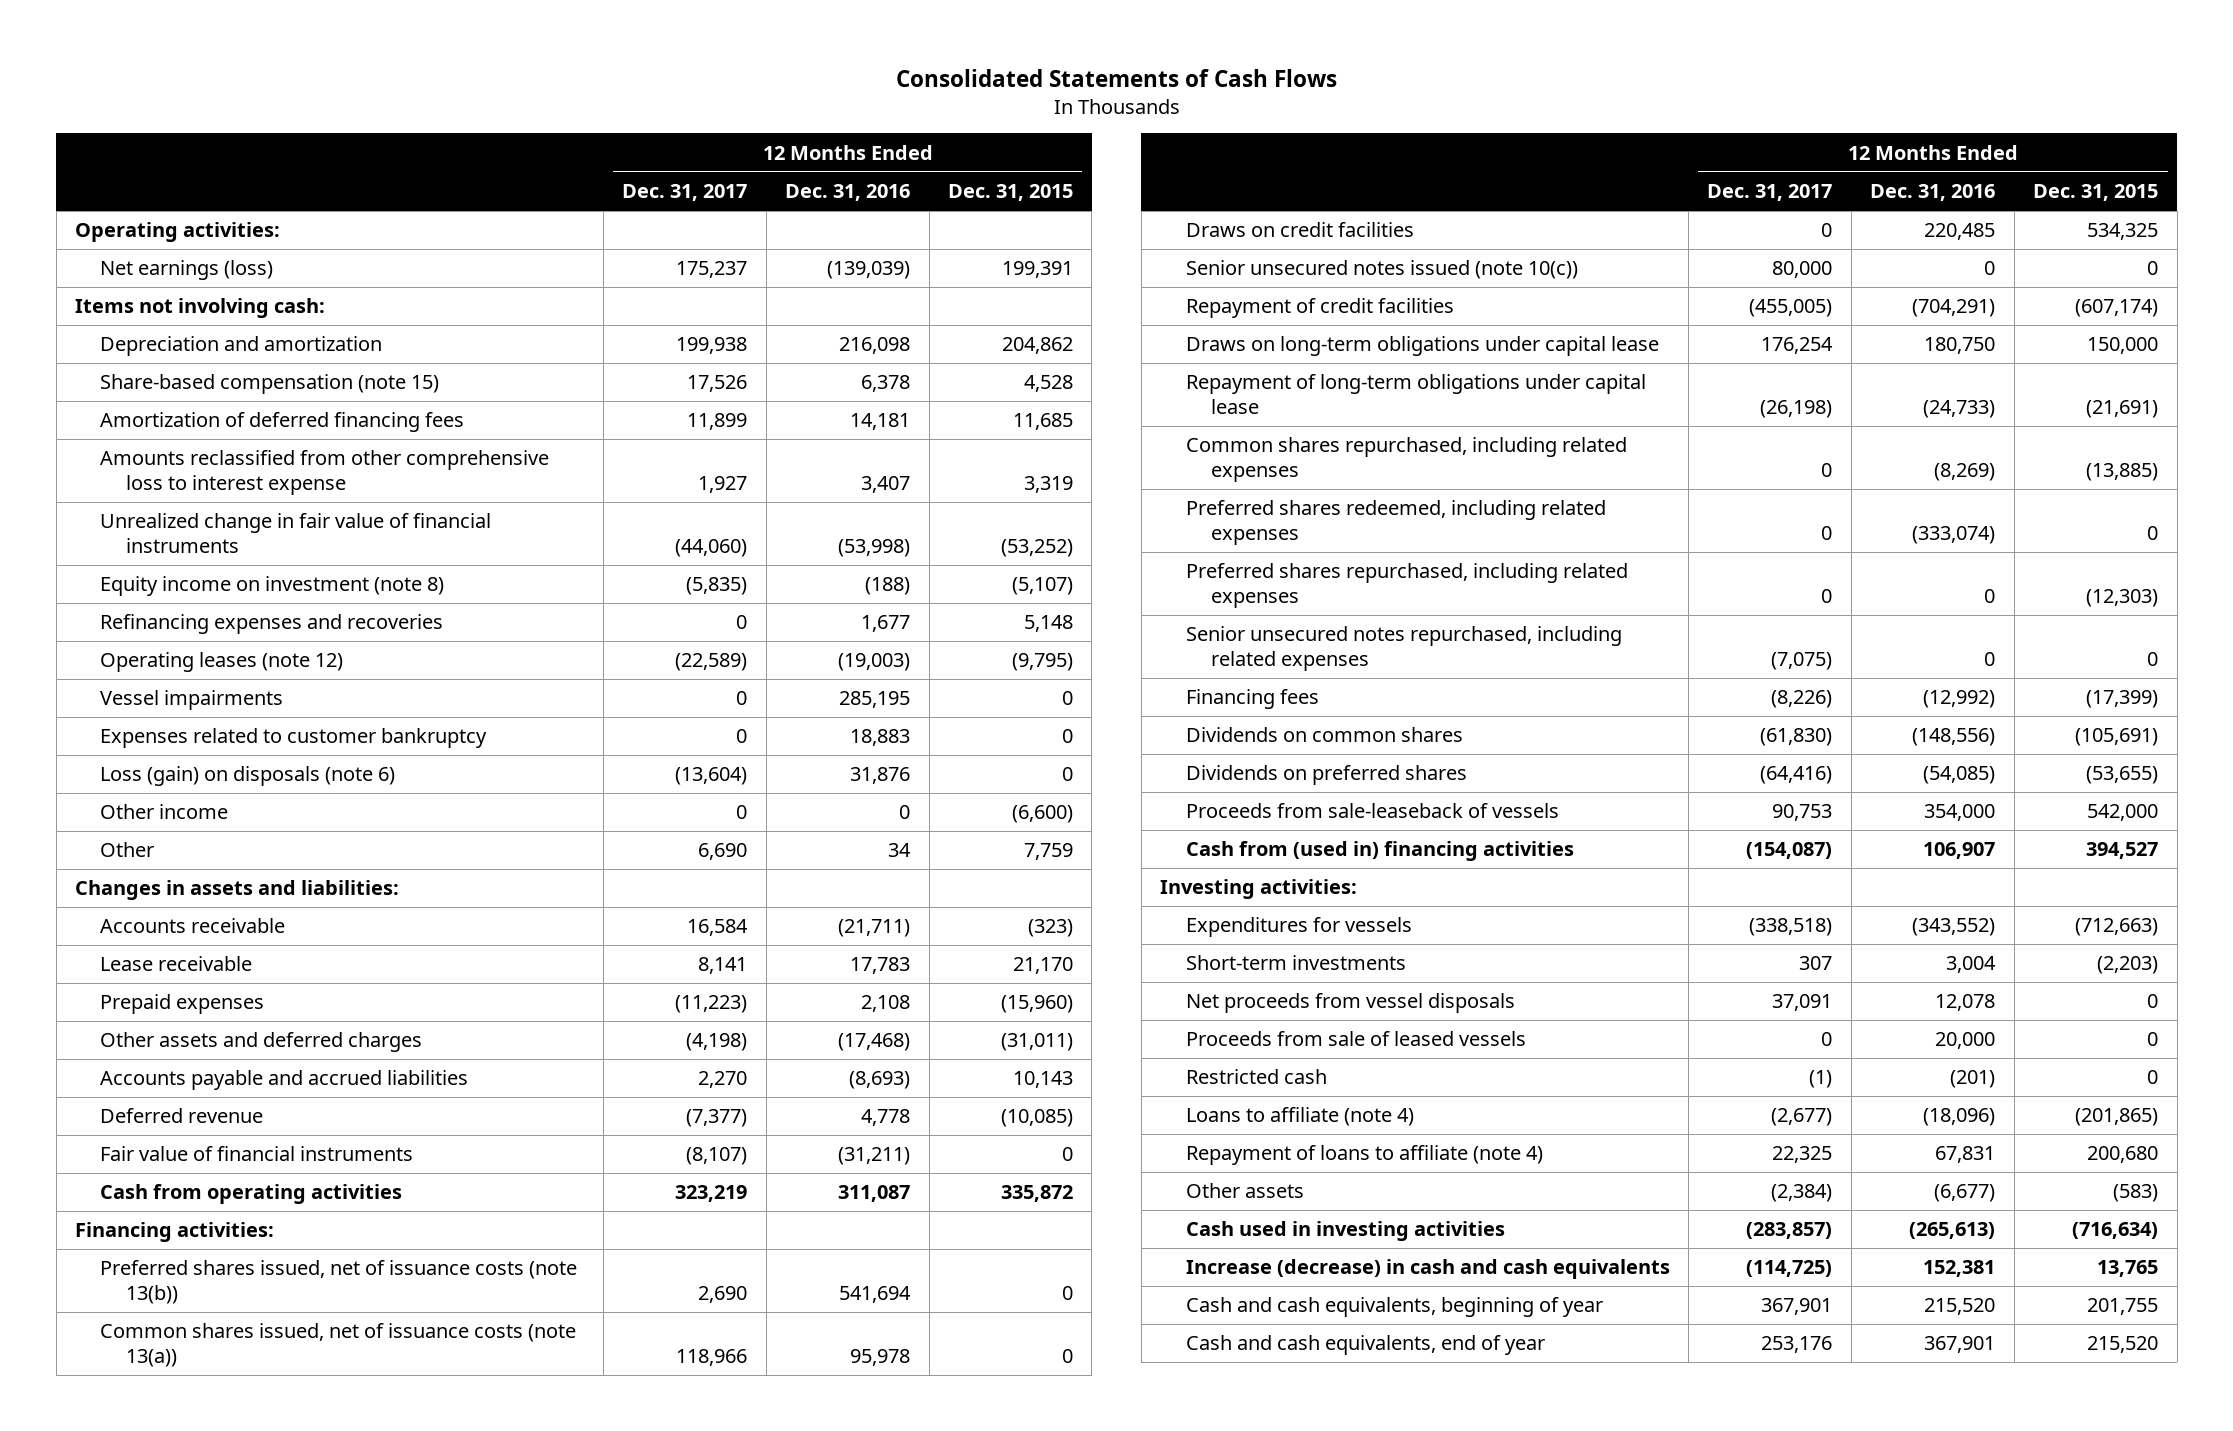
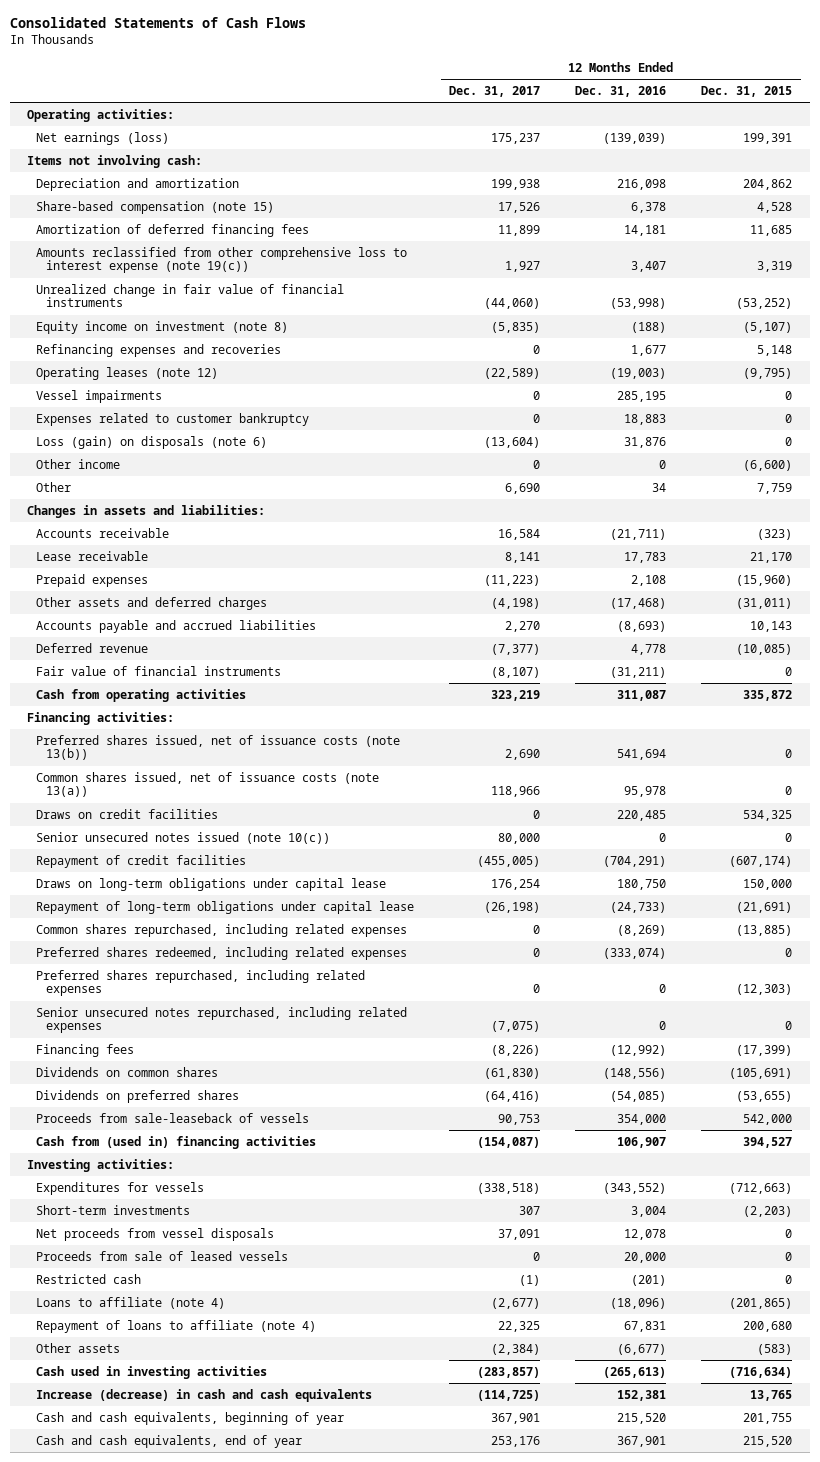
[100,450,550,496] Amounts reclassified from other comprehensive loss to interest expense -> [36,246,408,274] Amounts reclassified from other comprehensive loss to interest expense (note 19(c))

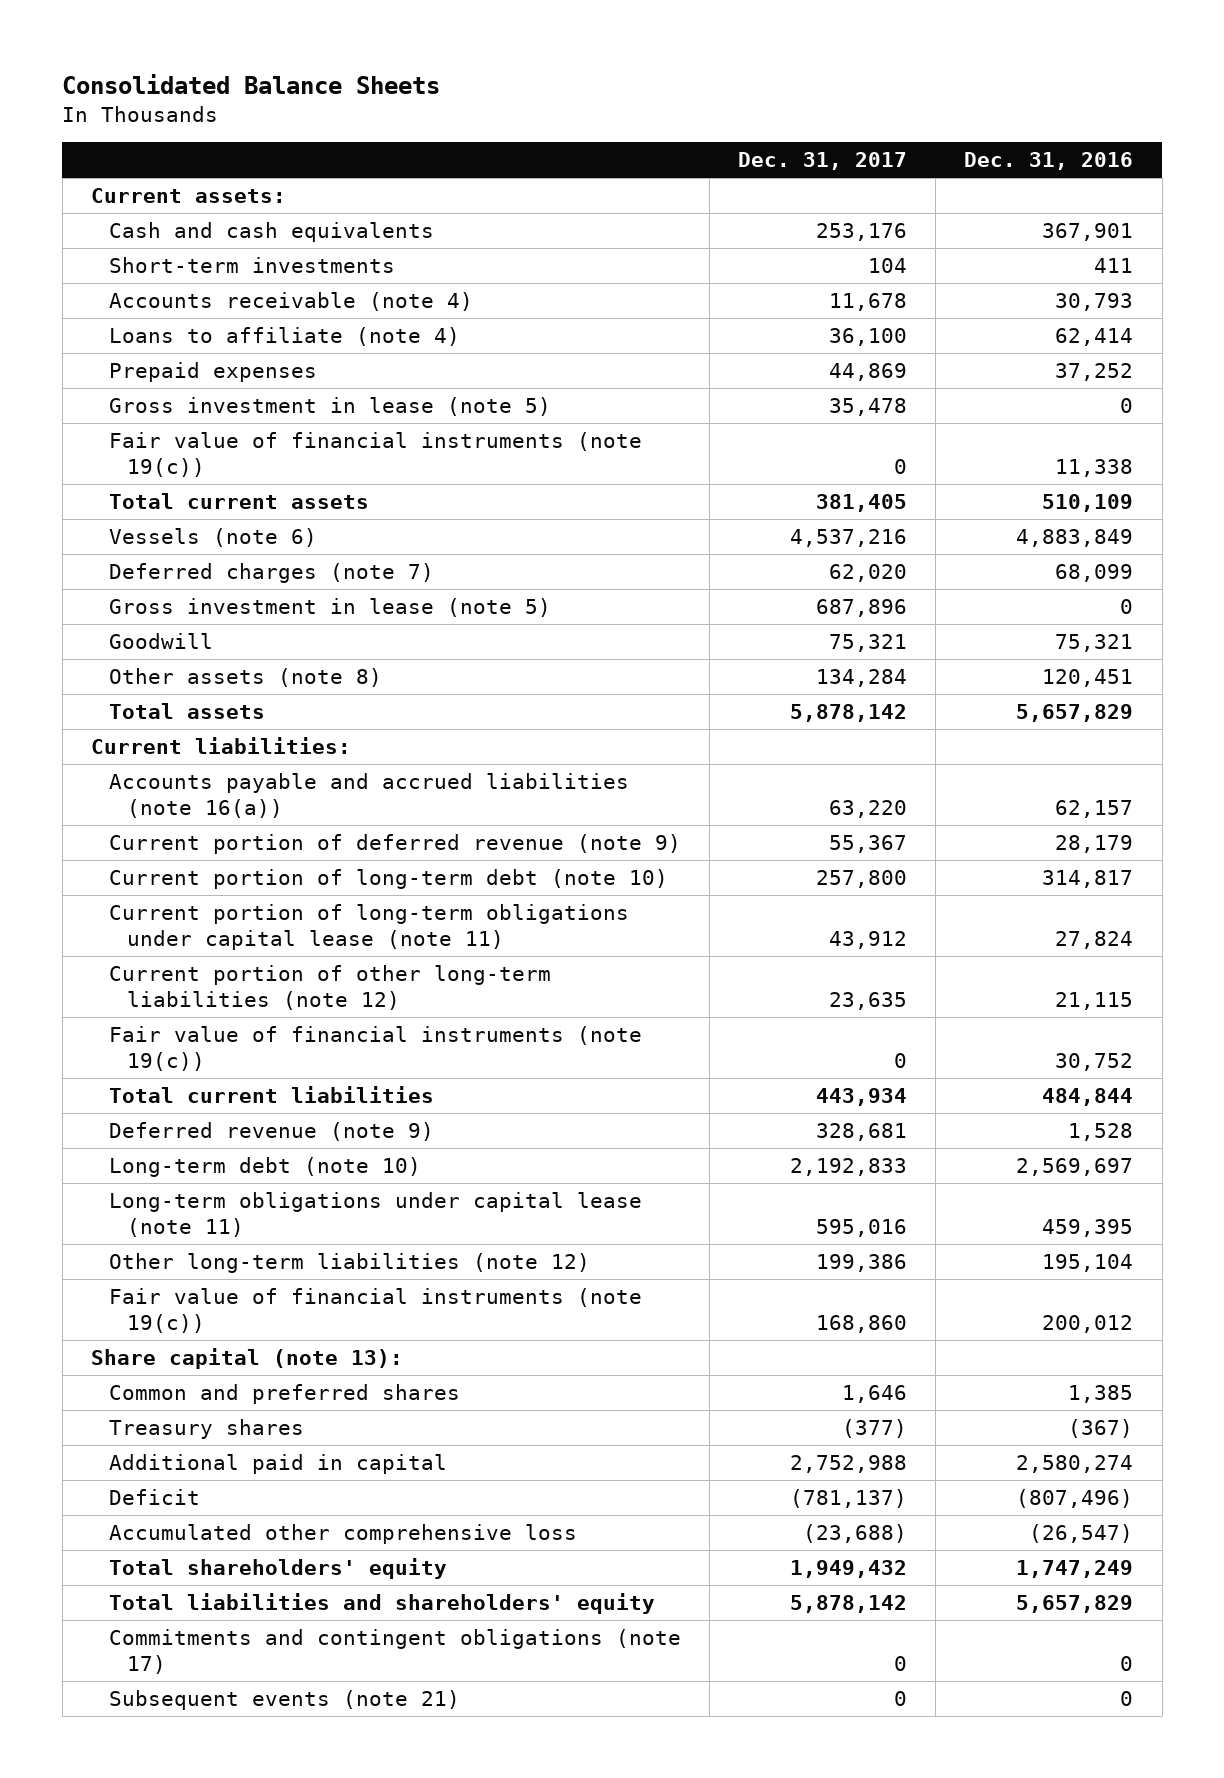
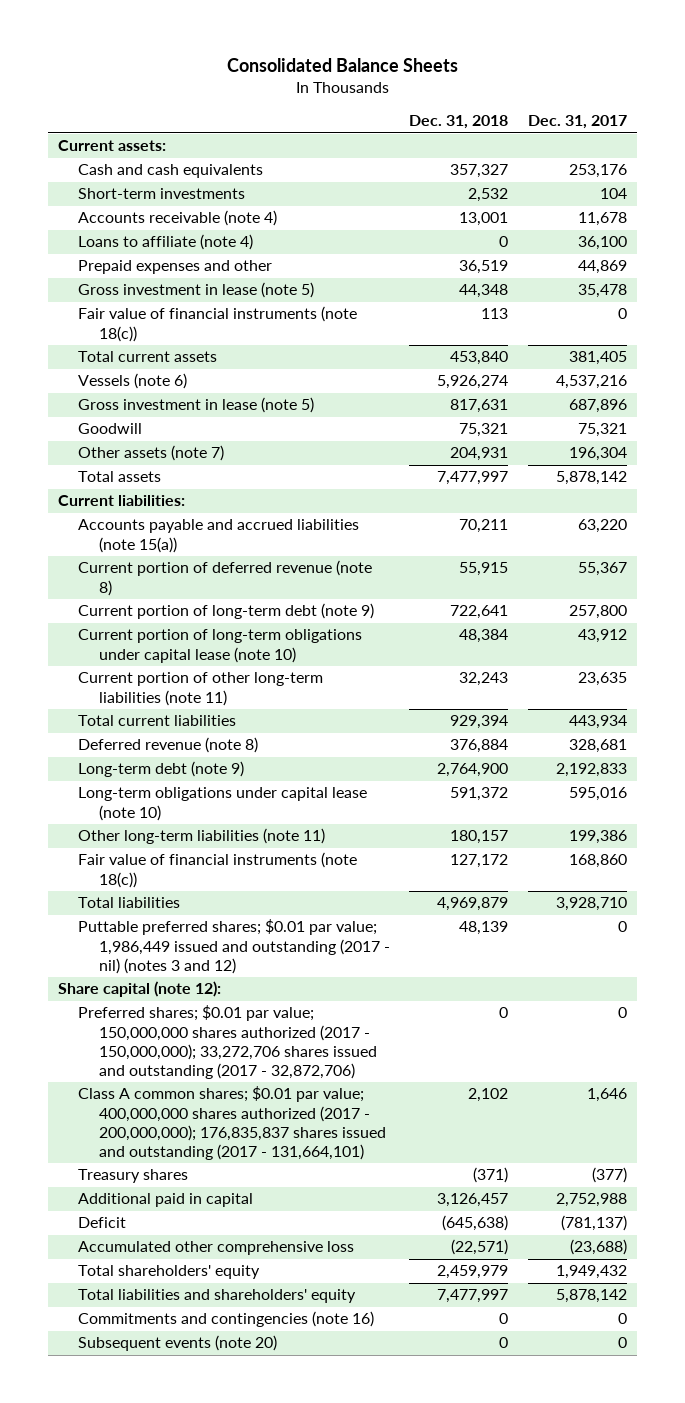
[964,152,1134,171] Dec. 31, 2016 -> none
none -> [409,115,509,130] Dec. 31, 2018
[108,362,317,383] Prepaid expenses -> [78,260,273,275] Prepaid expenses and other
[108,432,642,477] Fair value of financial instruments (note 19(c)) -> [78,306,358,342] Fair value of financial instruments (note 18(c))
[108,563,434,584] Deferred charges (note 7) -> none
[108,668,382,688] Other assets (note 8) -> [78,445,225,462] Other assets (note 7)
[816,669,908,688] 134,284 -> [569,447,628,462] 196,304
[108,1026,642,1071] Fair value of financial instruments (note 19(c)) -> none
[108,773,629,818] Accounts payable and accrued liabilities (note 16(a)) -> [78,519,360,553] Accounts payable and accrued liabilities (note 15(a))
[108,834,681,855] Current portion of deferred revenue (note 9) -> [78,560,373,596] Current portion of deferred revenue (note 8)
[108,869,668,890] Current portion of long-term debt (note 10) -> [78,603,375,620] Current portion of long-term debt (note 9)
[108,904,629,950] Current portion of long-term obligations under capital lease (note 11) -> [78,629,363,663] Current portion of long-term obligations under capital lease (note 10)
[108,965,551,1010] Current portion of other long-term liabilities (note 12) -> [78,672,324,706] Current portion of other long-term liabilities (note 11)
[108,1122,434,1142] Deferred revenue (note 9) -> [78,737,259,754] Deferred revenue (note 8)
[108,1157,421,1178] Long-term debt (note 10) -> [78,761,245,778] Long-term debt (note 9)
[108,1192,642,1237] Long-term obligations under capital lease (note 11) -> [78,787,368,821] Long-term obligations under capital lease (note 10)
[108,1253,590,1274] Other long-term liabilities (note 12) -> [78,828,326,845] Other long-term liabilities (note 11)
[108,1288,642,1333] Fair value of financial instruments (note 19(c)) -> [78,852,358,888] Fair value of financial instruments (note 18(c))
none -> [78,897,181,909] Total liabilities
none -> [78,919,390,974] Puttable preferred shares; $0.01 par value; 1,986,449 issued and outstanding (2017 - nil) (notes 3 and 12)
[90,1348,403,1370] Share capital (note 13): -> [58,981,222,998] Share capital (note 12):
none -> [78,1005,377,1079] Preferred shares; $0.01 par value; 150,000,000 shares authorized (2017 - 150,000,000); 33,272,706 shares issued and outstanding (2017 - 32,872,706)
[108,1384,460,1405] Common and preferred shares -> [78,1086,386,1160] Class A common shares; $0.01 par value; 400,000,000 shares authorized (2017 - 200,000,000); 176,835,837 shares issued and outstanding (2017 - 131,664,101)
[108,1629,681,1674] Commitments and contingent obligations (note 17) -> [78,1311,375,1328] Commitments and contingencies (note 16)
[108,1690,460,1711] Subsequent events (note 21) -> [78,1335,278,1352] Subsequent events (note 20)

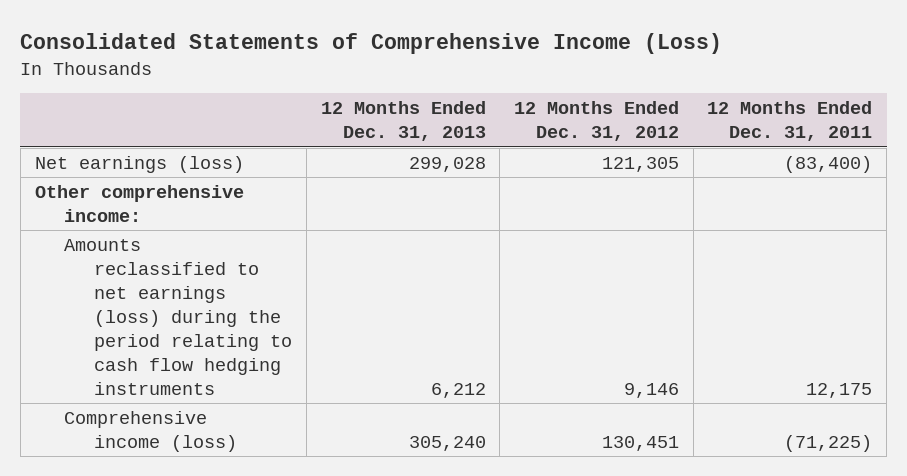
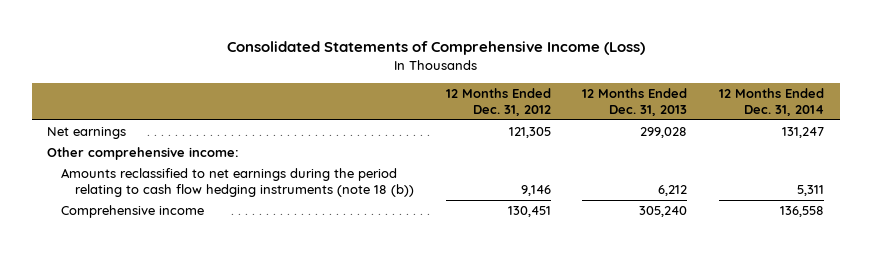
[707,101,873,142] 12 Months Ended Dec. 31, 2011 -> none
none -> [719,88,825,116] 12 Months Ended Dec. 31, 2014
[34,155,244,173] Net earnings (loss) -> [47,127,127,140] Net earnings
[64,238,293,395] Amounts reclassified to net earnings (loss) during the period relating to cash flow hedging instruments -> [61,168,414,198] Amounts reclassified to net earnings during the period relating to cash flow hedging instruments (note 18 (b))
[64,410,238,452] Comprehensive income (loss) -> [61,205,205,219] Comprehensive income

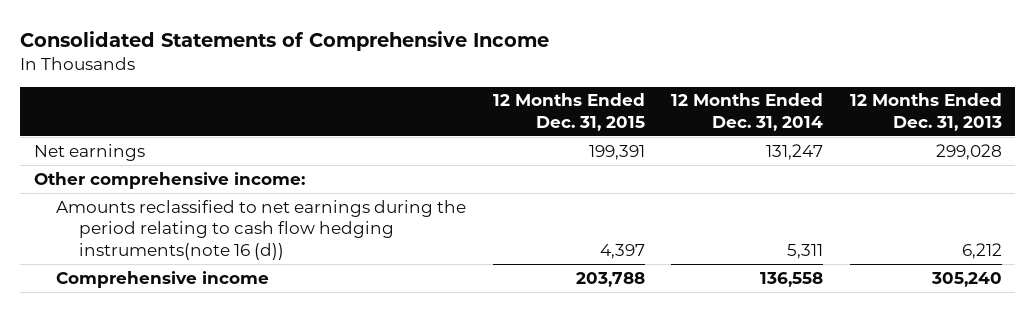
[226,40,645,55] Consolidated Statements of Comprehensive Income (Loss) -> [20,30,550,51] Consolidated Statements of Comprehensive Income
[445,88,551,116] 12 Months Ended Dec. 31, 2012 -> none
none -> [492,93,645,131] 12 Months Ended Dec. 31, 2015
[61,168,414,198] Amounts reclassified to net earnings during the period relating to cash flow hedging instruments (note 18 (b)) -> [56,199,467,260] Amounts reclassified to net earnings during the period relating to cash flow hedging instruments(note 16 (d))

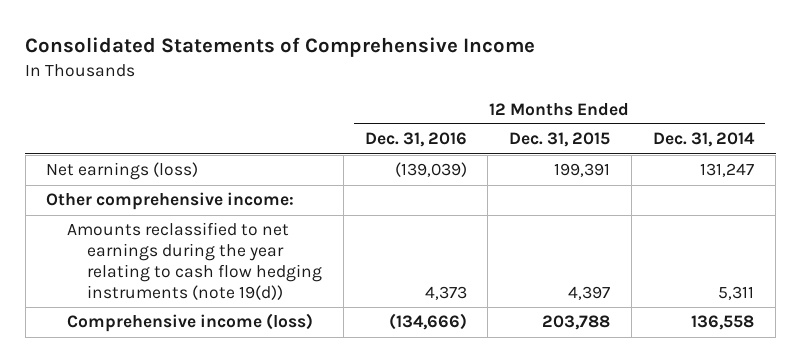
[849,93,1002,131] 12 Months Ended Dec. 31, 2013 -> none
none -> [364,132,467,148] Dec. 31, 2016
[33,143,145,161] Net earnings -> [46,162,199,181] Net earnings (loss)
[56,199,467,260] Amounts reclassified to net earnings during the period relating to cash flow hedging instruments(note 16 (d)) -> [66,222,322,300] Amounts reclassified to net earnings during the year relating to cash flow hedging instruments (note 19(d))
[56,270,270,288] Comprehensive income -> [66,313,313,333] Comprehensive income (loss)

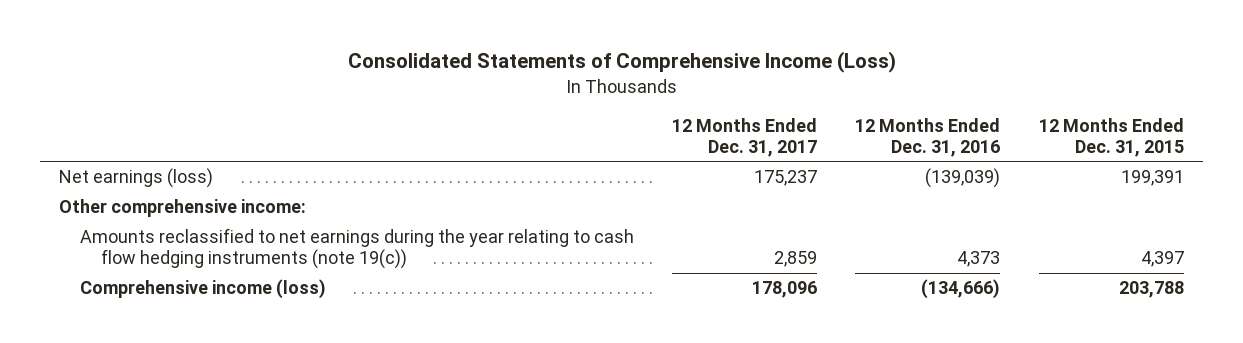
[25,37,536,58] Consolidated Statements of Comprehensive Income -> [347,51,896,74] Consolidated Statements of Comprehensive Income (Loss)
[653,132,756,148] Dec. 31, 2014 -> none
none -> [672,117,818,157] 12 Months Ended Dec. 31, 2017
[66,222,322,300] Amounts reclassified to net earnings during the year relating to cash flow hedging instruments (note 19(d)) -> [80,228,635,270] Amounts reclassified to net earnings during the year relating to cash flow hedging instruments (note 19(c))

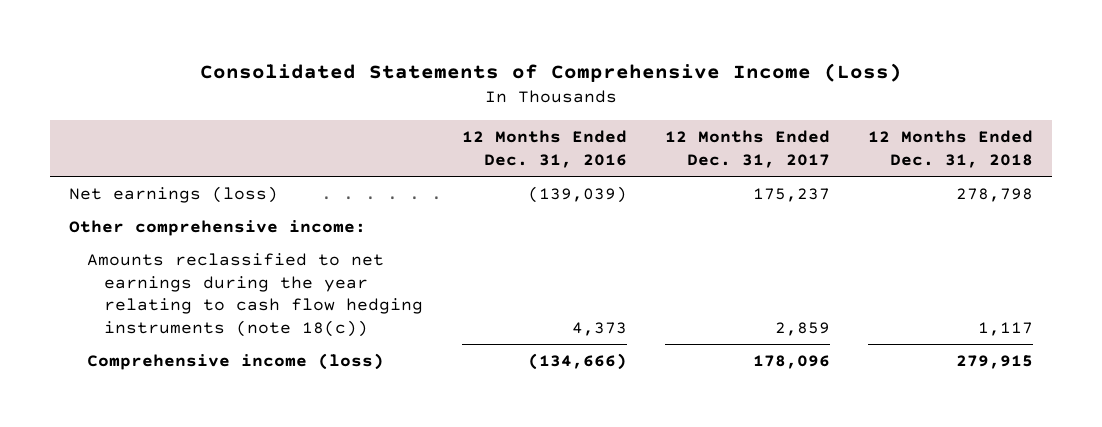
[1038,117,1184,157] 12 Months Ended Dec. 31, 2015 -> none
none -> [867,130,1033,169] 12 Months Ended Dec. 31, 2018
[80,228,635,270] Amounts reclassified to net earnings during the year relating to cash flow hedging instruments (note 19(c)) -> [86,252,424,337] Amounts reclassified to net earnings during the year relating to cash flow hedging instruments (note 18(c))

